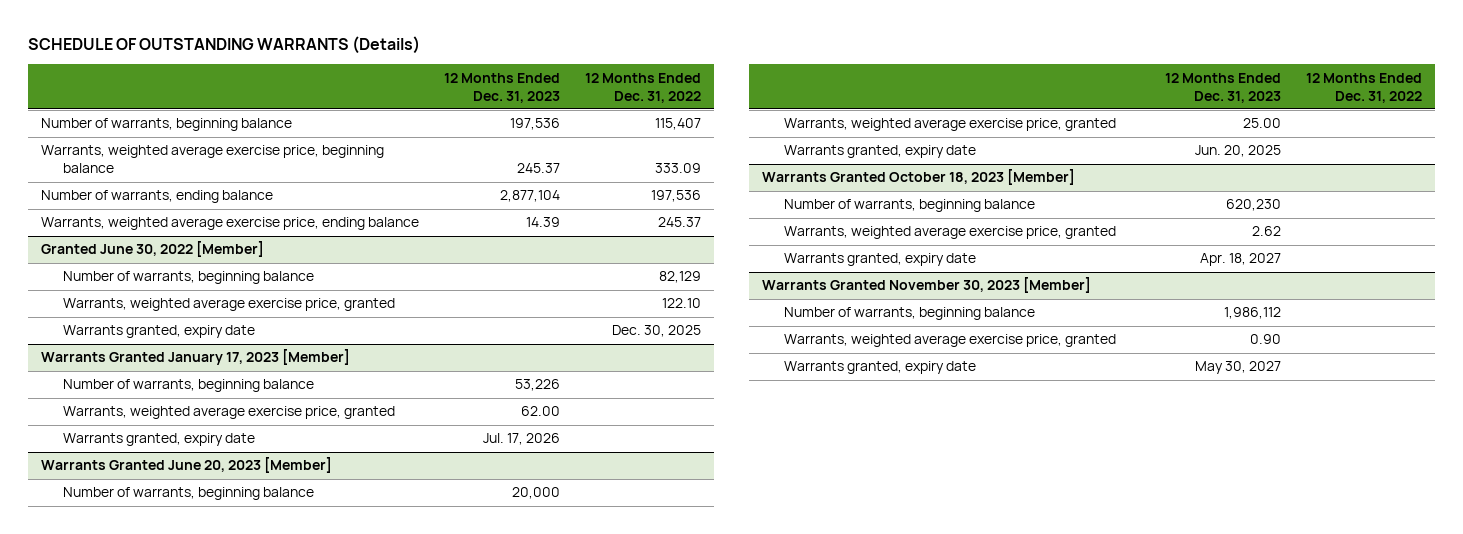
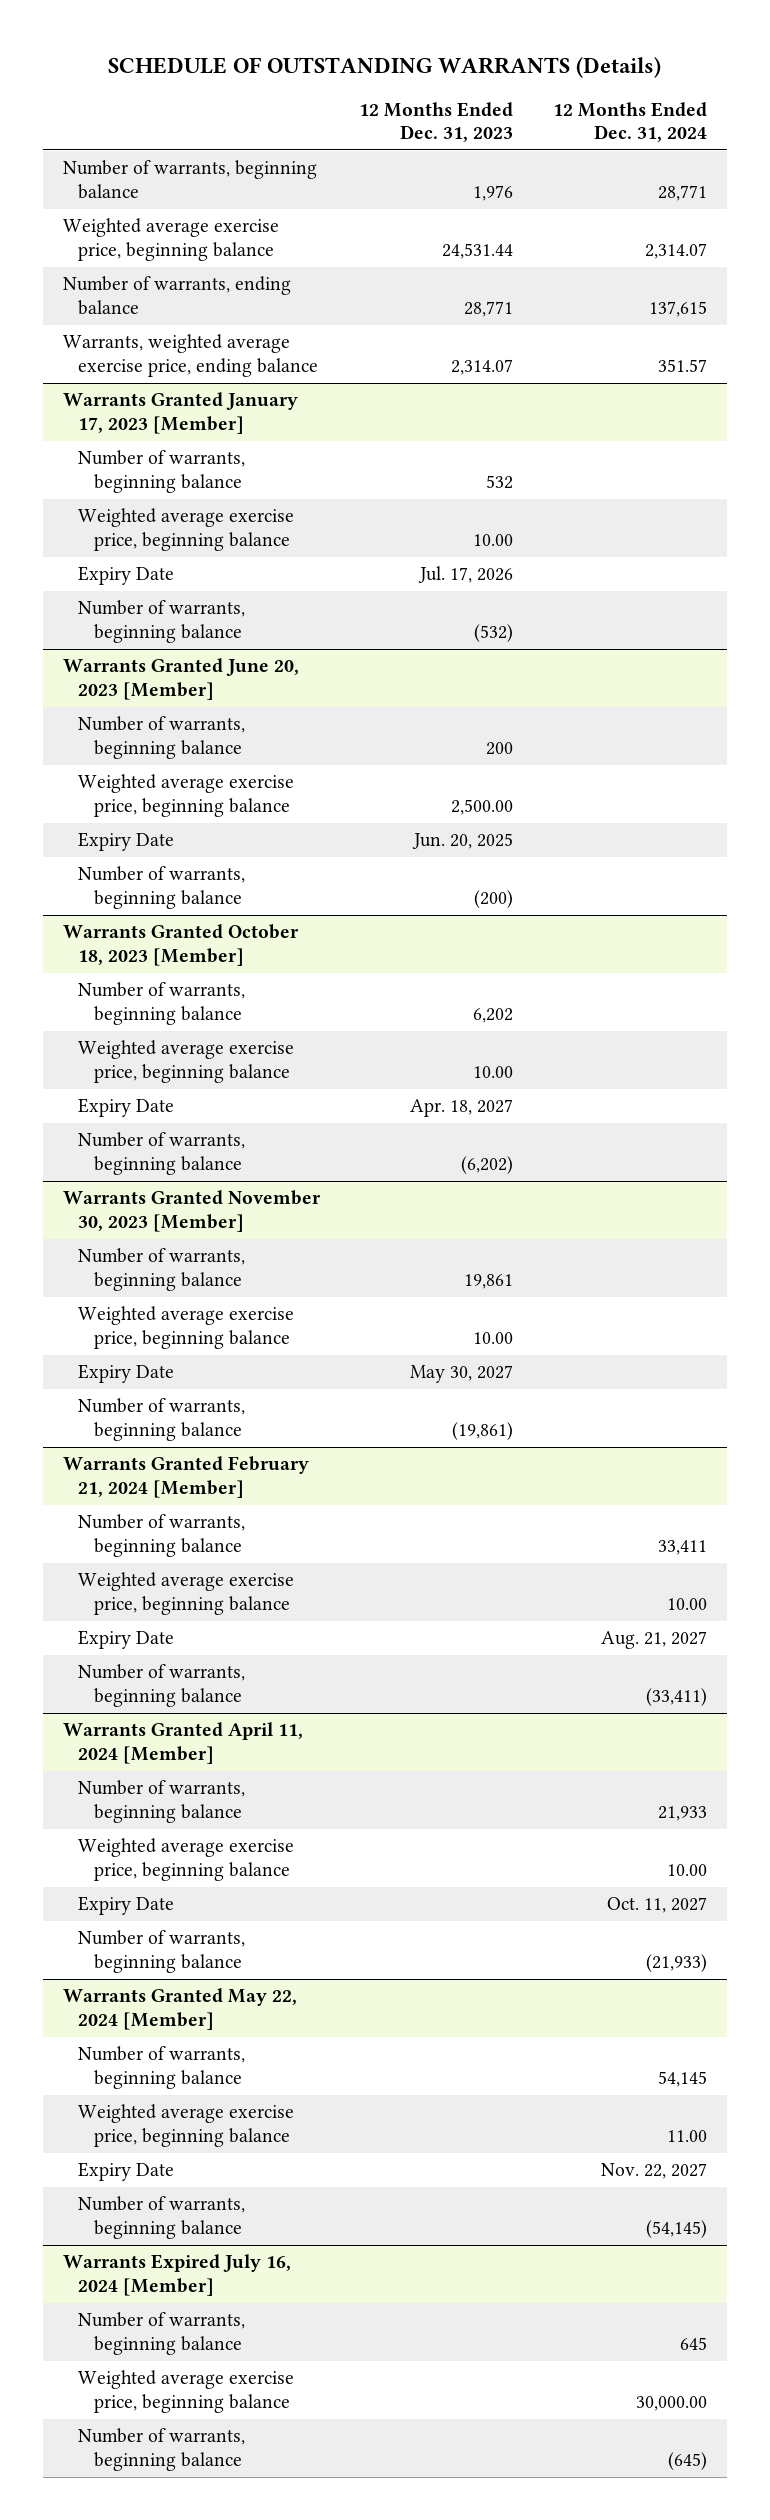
[585,72,702,103] 12 Months Ended Dec. 31, 2022 -> none
none -> [552,101,707,143] 12 Months Ended Dec. 31, 2024
[40,241,264,258] Granted June 30, 2022 [Member] -> none
[63,271,315,285] Number of warrants, beginning balance -> none
[63,298,396,312] Warrants, weighted average exercise price, granted -> none
[63,325,256,339] Warrants granted, expiry date -> none
[509,118,560,131] 197,536 -> [473,184,514,201] 1,976
[40,145,384,174] Warrants, weighted average exercise price, beginning balance -> [62,218,279,261] Weighted average exercise price, beginning balance
[516,163,560,174] 245.37 -> [442,242,514,259] 24,531.44
[499,190,560,203] 2,877,104 -> [464,300,514,317] 28,771
[525,217,560,228] 14.39 -> [451,358,514,375] 2,314.07
[514,379,560,392] 53,226 -> [486,474,514,489] 532
[63,406,396,420] Warrants, weighted average exercise price, granted -> [78,508,295,551] Weighted average exercise price, beginning balance
[520,406,560,417] 62.00 -> [473,533,514,546] 10.00
[63,433,256,447] Warrants granted, expiry date -> [78,566,175,586] Expiry Date
none -> [78,600,246,643] Number of warrants, beginning balance
[511,487,560,500] 20,000 -> [486,741,514,755] 200
[783,118,1116,132] Warrants, weighted average exercise price, granted -> [78,774,295,817] Weighted average exercise price, beginning balance
[1242,118,1281,129] 25.00 -> [451,798,514,815] 2,500.00
[783,145,976,159] Warrants granted, expiry date -> [78,832,175,852] Expiry Date
none -> [78,866,246,909] Number of warrants, beginning balance
[1225,199,1281,212] 620,230 -> [473,1007,514,1023] 6,202
[783,226,1116,240] Warrants, weighted average exercise price, granted -> [78,1040,295,1083] Weighted average exercise price, beginning balance
[1251,226,1281,237] 2.62 -> [473,1065,514,1078] 10.00
[783,253,976,267] Warrants granted, expiry date -> [78,1098,175,1118] Expiry Date
none -> [78,1132,246,1175] Number of warrants, beginning balance
[1223,307,1281,320] 1,986,112 -> [464,1273,514,1289] 19,861
[783,334,1116,348] Warrants, weighted average exercise price, granted -> [78,1306,295,1349] Weighted average exercise price, beginning balance
[1249,334,1281,345] 0.90 -> [473,1331,514,1344] 10.00
[783,361,976,375] Warrants granted, expiry date -> [78,1364,175,1384] Expiry Date
none -> [78,1398,246,1441] Number of warrants, beginning balance
none -> [62,1456,309,1498] Warrants Granted February 21, 2024 [Member]
none -> [78,1514,246,1557] Number of warrants, beginning balance
none -> [78,1572,295,1615] Weighted average exercise price, beginning balance
none -> [78,1630,175,1650] Expiry Date
none -> [78,1664,246,1707] Number of warrants, beginning balance
none -> [62,1722,303,1764] Warrants Granted April 11, 2024 [Member]
none -> [78,1780,246,1823] Number of warrants, beginning balance
none -> [78,1838,295,1881] Weighted average exercise price, beginning balance
none -> [78,1896,175,1916] Expiry Date
none -> [78,1930,246,1973] Number of warrants, beginning balance
none -> [62,1988,297,2030] Warrants Granted May 22, 2024 [Member]
none -> [78,2046,246,2089] Number of warrants, beginning balance
none -> [78,2104,295,2147] Weighted average exercise price, beginning balance
none -> [78,2162,175,2182] Expiry Date
none -> [78,2196,246,2239] Number of warrants, beginning balance
none -> [62,2254,291,2296] Warrants Expired July 16, 2024 [Member]
none -> [78,2312,246,2355] Number of warrants, beginning balance
none -> [78,2370,295,2413] Weighted average exercise price, beginning balance
none -> [78,2428,246,2471] Number of warrants, beginning balance

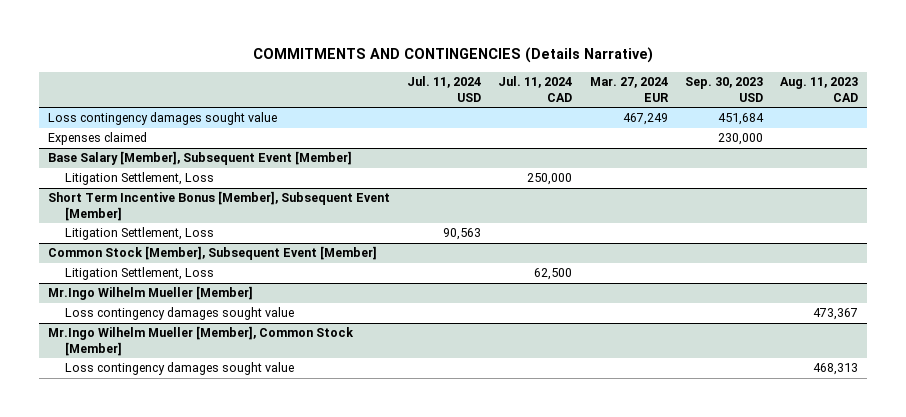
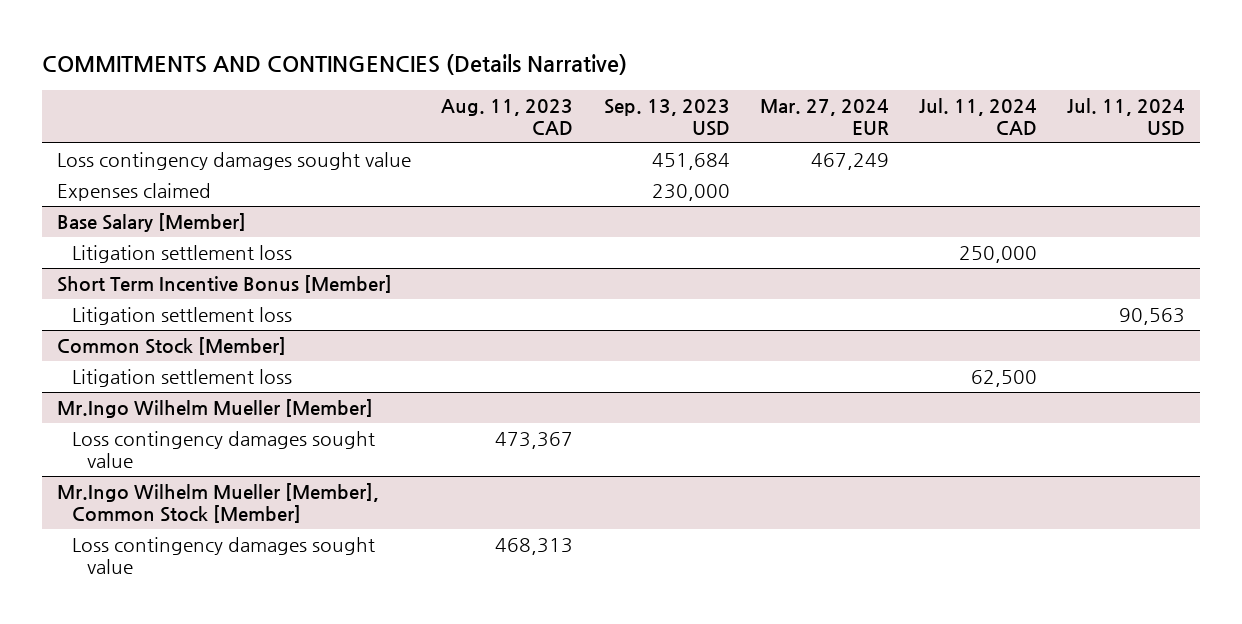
[685,77,764,102] Sep. 30, 2023 USD -> none
none -> [603,98,730,136] Sep. 13, 2023 USD
[47,151,352,166] Base Salary [Member], Subsequent Event [Member] -> [57,212,247,232] Base Salary [Member]
[65,172,215,186] Litigation Settlement, Loss -> [71,244,292,263] Litigation settlement loss
[47,191,390,222] Short Term Incentive Bonus [Member], Subsequent Event [Member] -> [57,274,393,293] Short Term Incentive Bonus [Member]
[65,227,215,241] Litigation Settlement, Loss -> [71,306,292,325] Litigation settlement loss
[47,246,377,261] Common Stock [Member], Subsequent Event [Member] -> [57,336,287,355] Common Stock [Member]
[65,267,215,281] Litigation Settlement, Loss -> [71,368,292,387] Litigation settlement loss

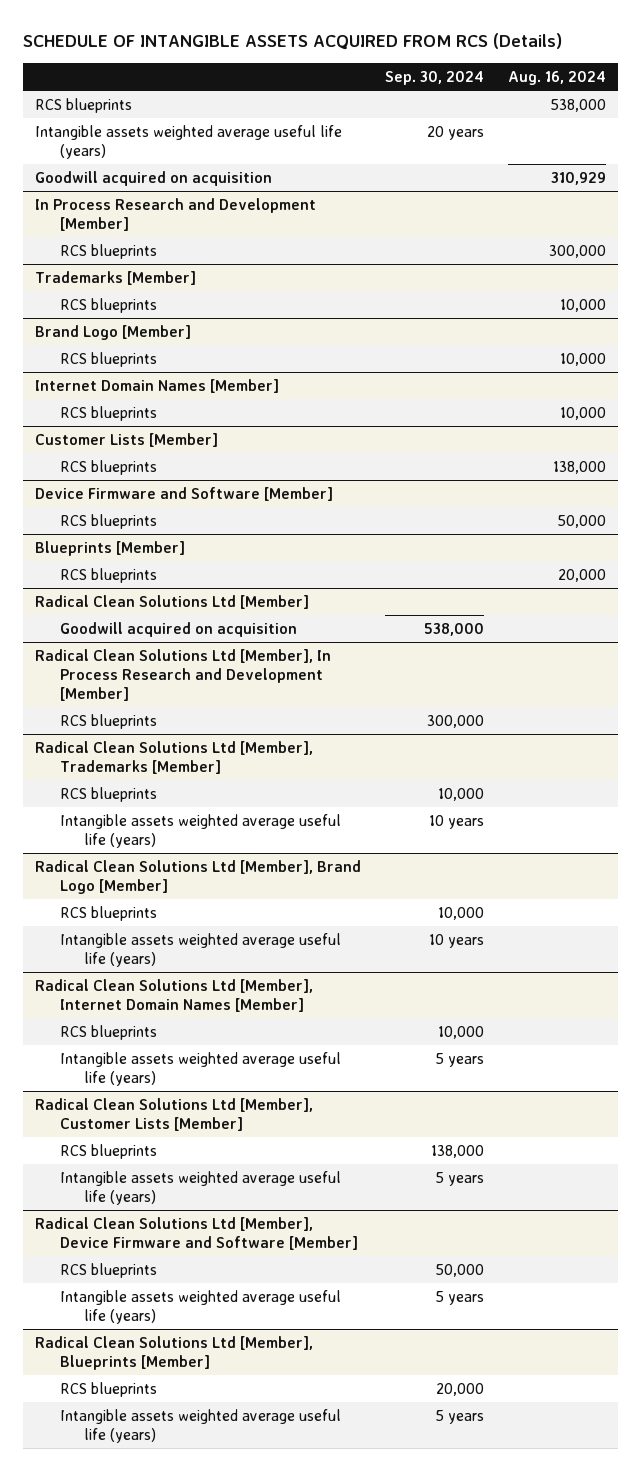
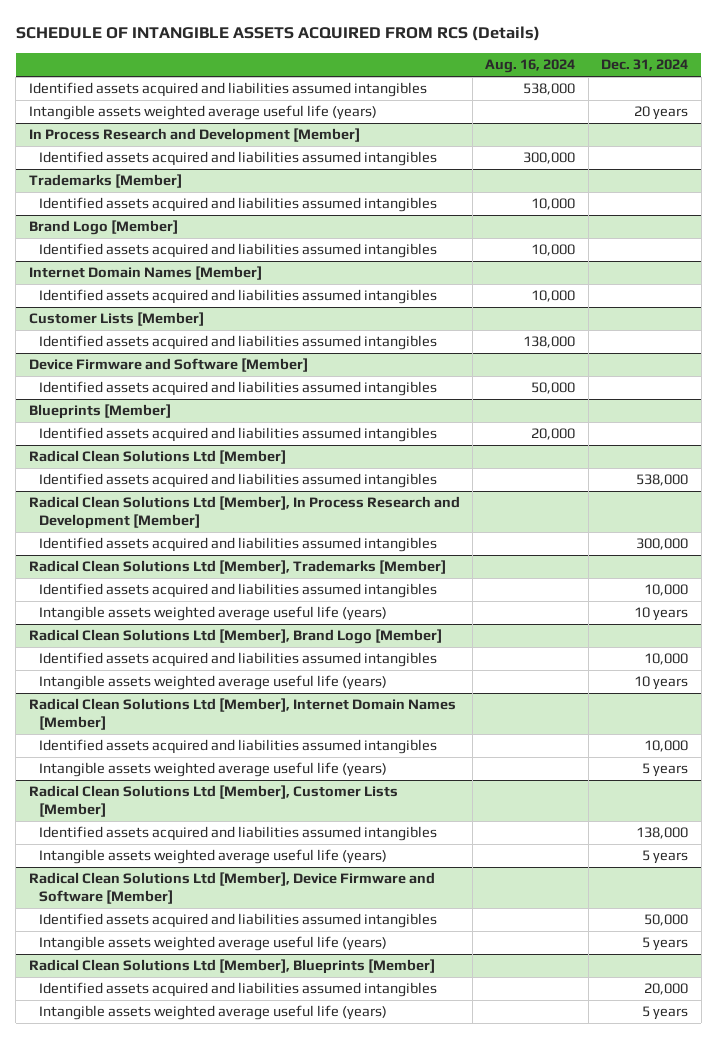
[385,70,485,85] Sep. 30, 2024 -> none
none -> [601,59,689,72] Dec. 31, 2024
[35,97,133,113] RCS blueprints -> [28,82,427,98] Identified assets acquired and liabilities assumed intangibles
[35,170,273,186] Goodwill acquired on acquisition -> none
[59,243,157,259] RCS blueprints -> [39,151,438,167] Identified assets acquired and liabilities assumed intangibles
[59,297,157,313] RCS blueprints -> [39,197,438,213] Identified assets acquired and liabilities assumed intangibles
[59,351,157,367] RCS blueprints -> [39,243,438,259] Identified assets acquired and liabilities assumed intangibles
[59,405,157,421] RCS blueprints -> [39,289,438,305] Identified assets acquired and liabilities assumed intangibles
[59,459,157,475] RCS blueprints -> [39,335,438,351] Identified assets acquired and liabilities assumed intangibles
[59,513,157,529] RCS blueprints -> [39,381,438,397] Identified assets acquired and liabilities assumed intangibles
[59,567,157,583] RCS blueprints -> [39,427,438,443] Identified assets acquired and liabilities assumed intangibles
[59,621,297,637] Goodwill acquired on acquisition -> none
none -> [39,473,438,489] Identified assets acquired and liabilities assumed intangibles
[59,713,157,729] RCS blueprints -> [39,537,438,553] Identified assets acquired and liabilities assumed intangibles
[59,786,157,802] RCS blueprints -> [39,583,438,599] Identified assets acquired and liabilities assumed intangibles
[59,905,157,921] RCS blueprints -> [39,652,438,668] Identified assets acquired and liabilities assumed intangibles
[59,1024,157,1040] RCS blueprints -> [39,739,438,755] Identified assets acquired and liabilities assumed intangibles
[59,1143,157,1159] RCS blueprints -> [39,826,438,842] Identified assets acquired and liabilities assumed intangibles
[59,1262,157,1278] RCS blueprints -> [39,913,438,929] Identified assets acquired and liabilities assumed intangibles
[59,1381,157,1397] RCS blueprints -> [39,982,438,998] Identified assets acquired and liabilities assumed intangibles

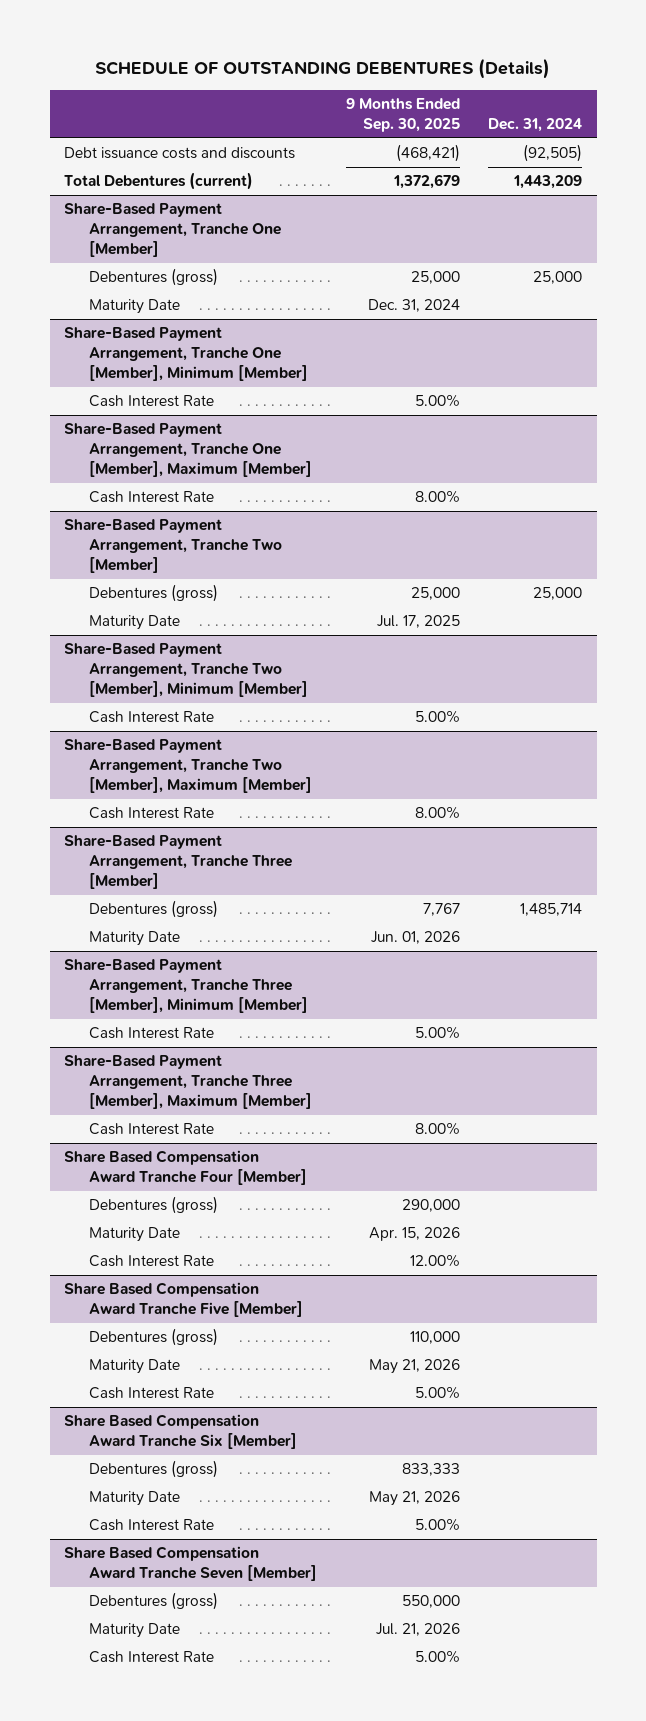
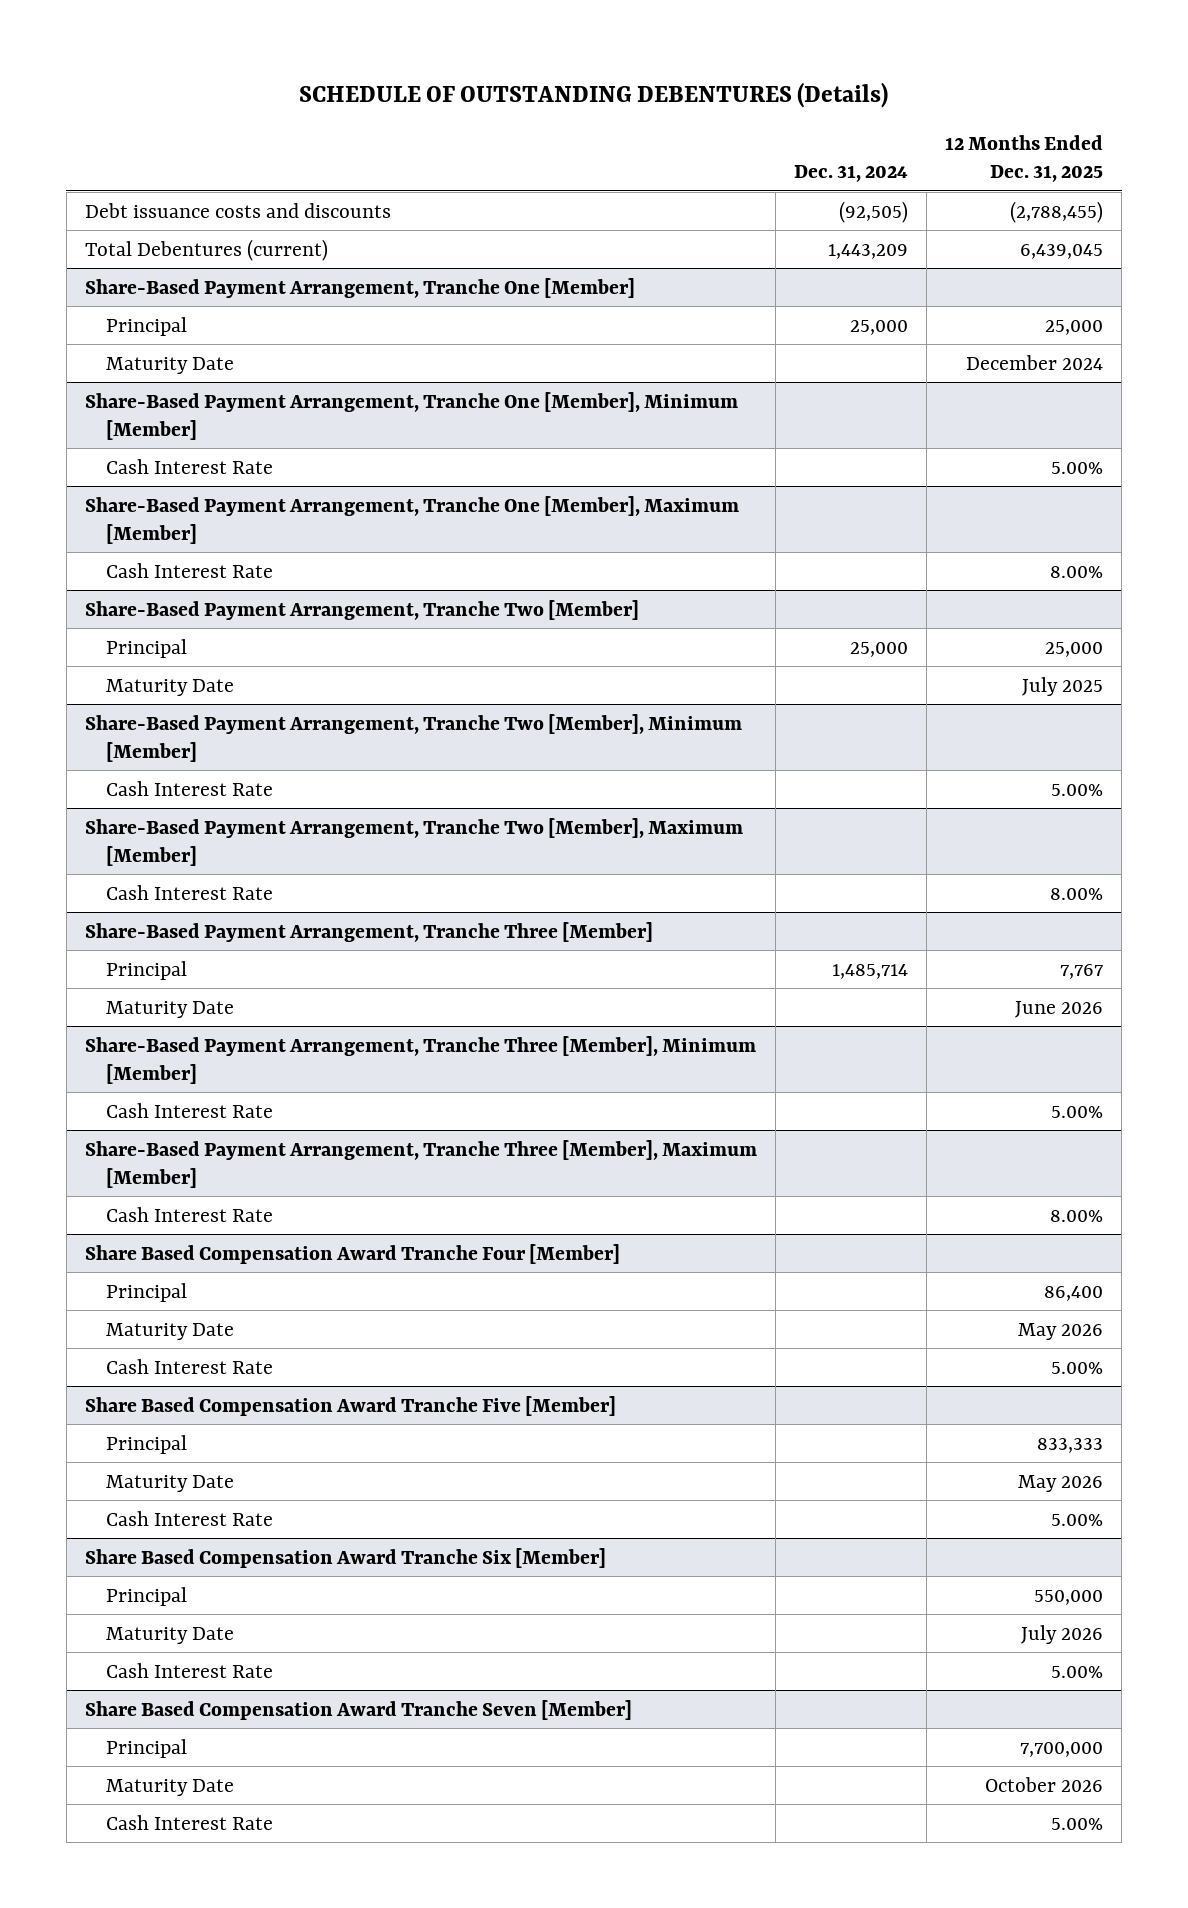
[345,97,460,132] 9 Months Ended Sep. 30, 2025 -> none
none -> [945,135,1104,183] 12 Months Ended Dec. 31, 2025
[88,268,218,287] Debentures (gross) -> [105,316,187,336] Principal
[88,584,218,603] Debentures (gross) -> [105,638,187,658] Principal
[88,900,218,919] Debentures (gross) -> [105,960,187,980] Principal
[88,1196,218,1215] Debentures (gross) -> [105,1282,187,1302] Principal
[88,1328,218,1347] Debentures (gross) -> [105,1434,187,1454] Principal
[88,1460,218,1479] Debentures (gross) -> [105,1586,187,1606] Principal
[88,1592,218,1611] Debentures (gross) -> [105,1738,187,1758] Principal

